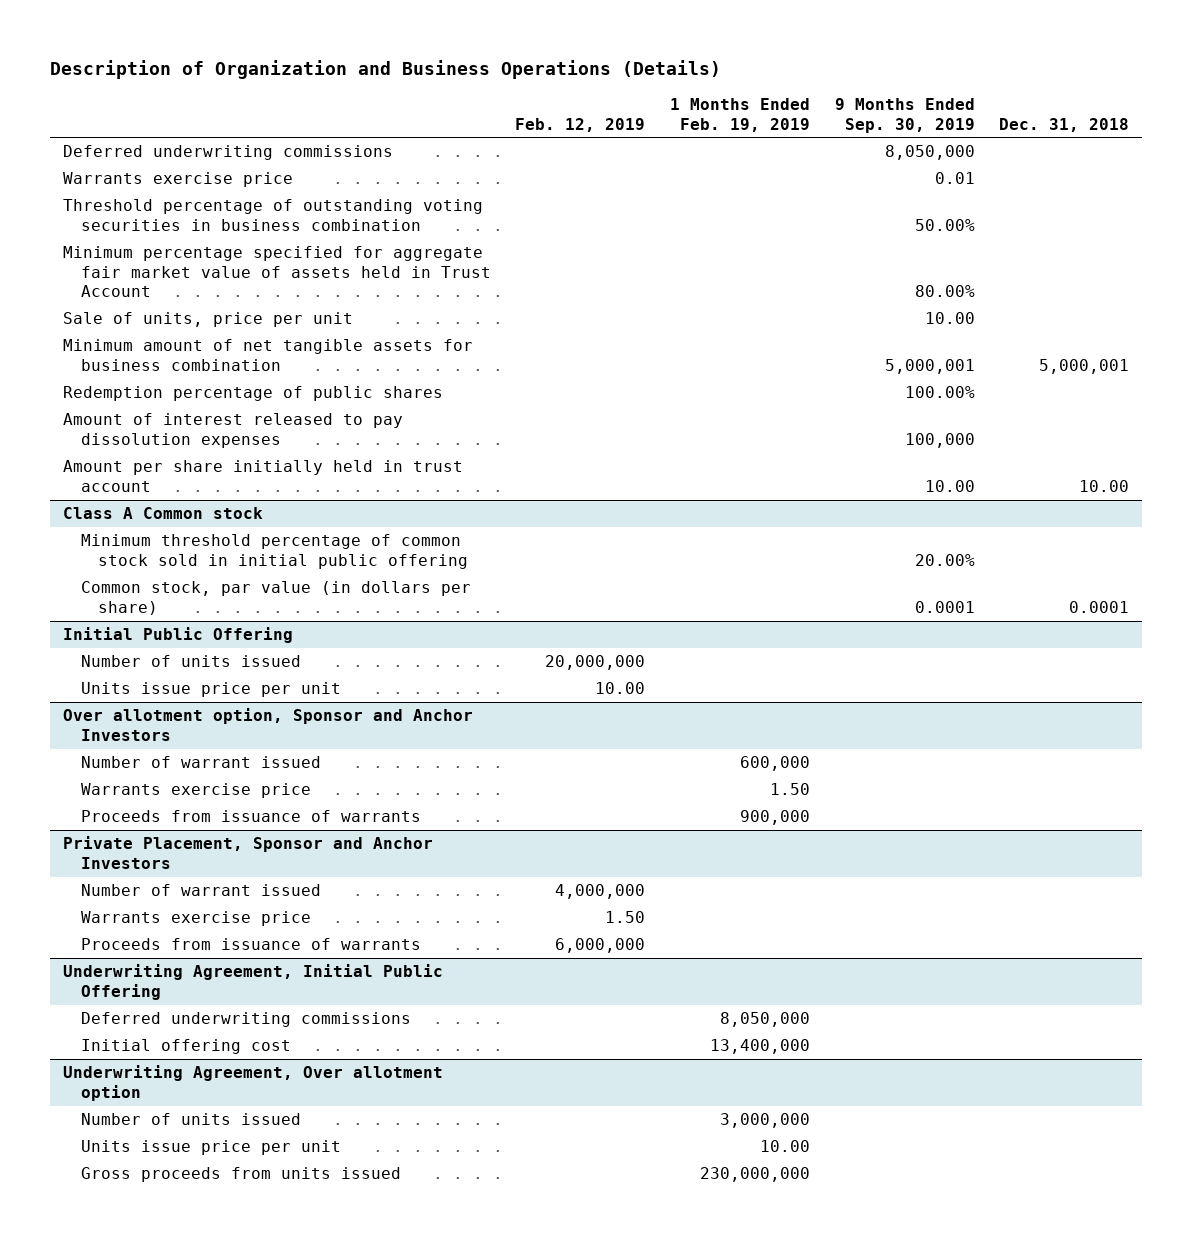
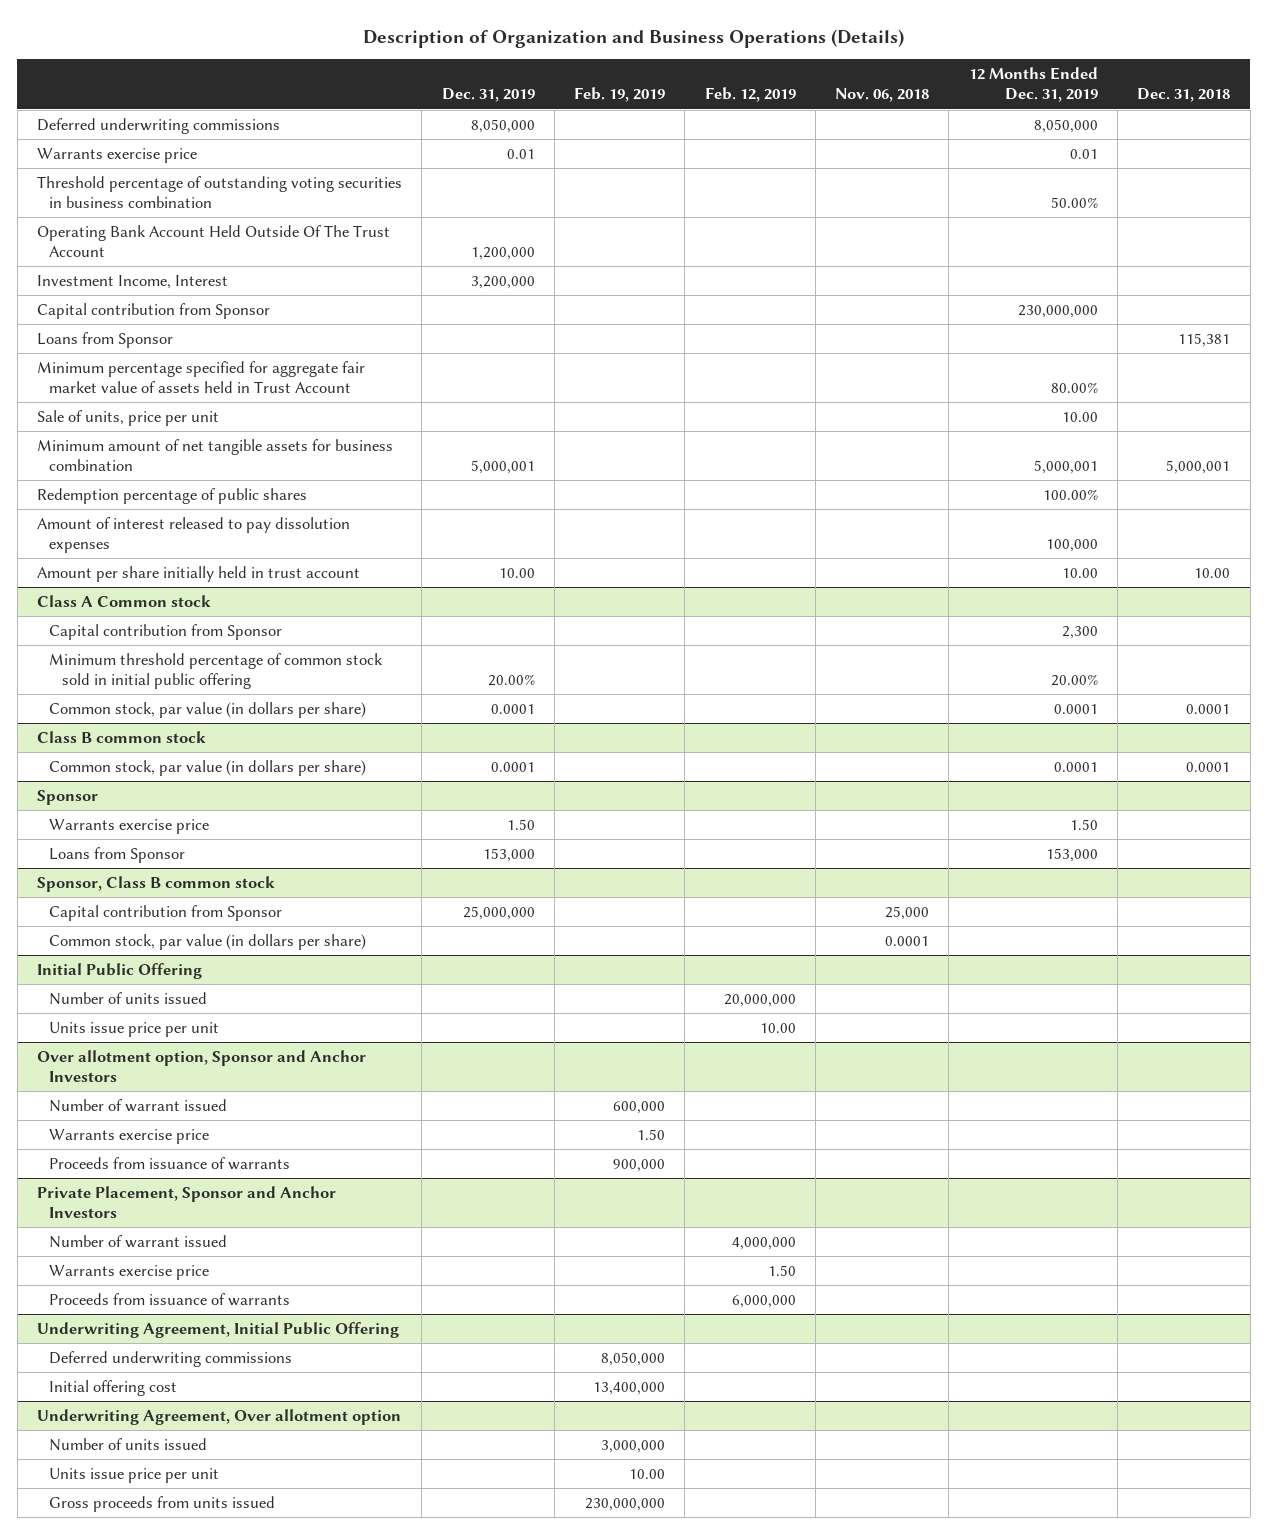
[669,98,810,132] 1 Months Ended Feb. 19, 2019 -> none
[834,98,975,133] 9 Months Ended Sep. 30, 2019 -> none
none -> [441,88,535,103] Dec. 31, 2019
none -> [574,87,666,103] Feb. 19, 2019
none -> [835,88,930,103] Nov. 06, 2018
none -> [968,67,1098,103] 12 Months Ended Dec. 31, 2019
none -> [37,225,391,257] Operating Bank Account Held Outside Of The Trust Account
none -> [37,275,229,290] Investment Income, Interest
none -> [37,303,271,320] Capital contribution from Sponsor
none -> [37,332,174,349] Loans from Sponsor
none -> [49,624,283,641] Capital contribution from Sponsor
none -> [37,731,207,744] Class B common stock
none -> [49,760,367,777] Common stock, par value (in dollars per share)
none -> [37,790,99,806] Sponsor
none -> [49,819,210,835] Warrants exercise price
none -> [49,847,186,864] Loans from Sponsor
none -> [37,876,276,893] Sponsor, Class B common stock
none -> [49,905,283,922] Capital contribution from Sponsor
none -> [49,934,367,951] Common stock, par value (in dollars per share)

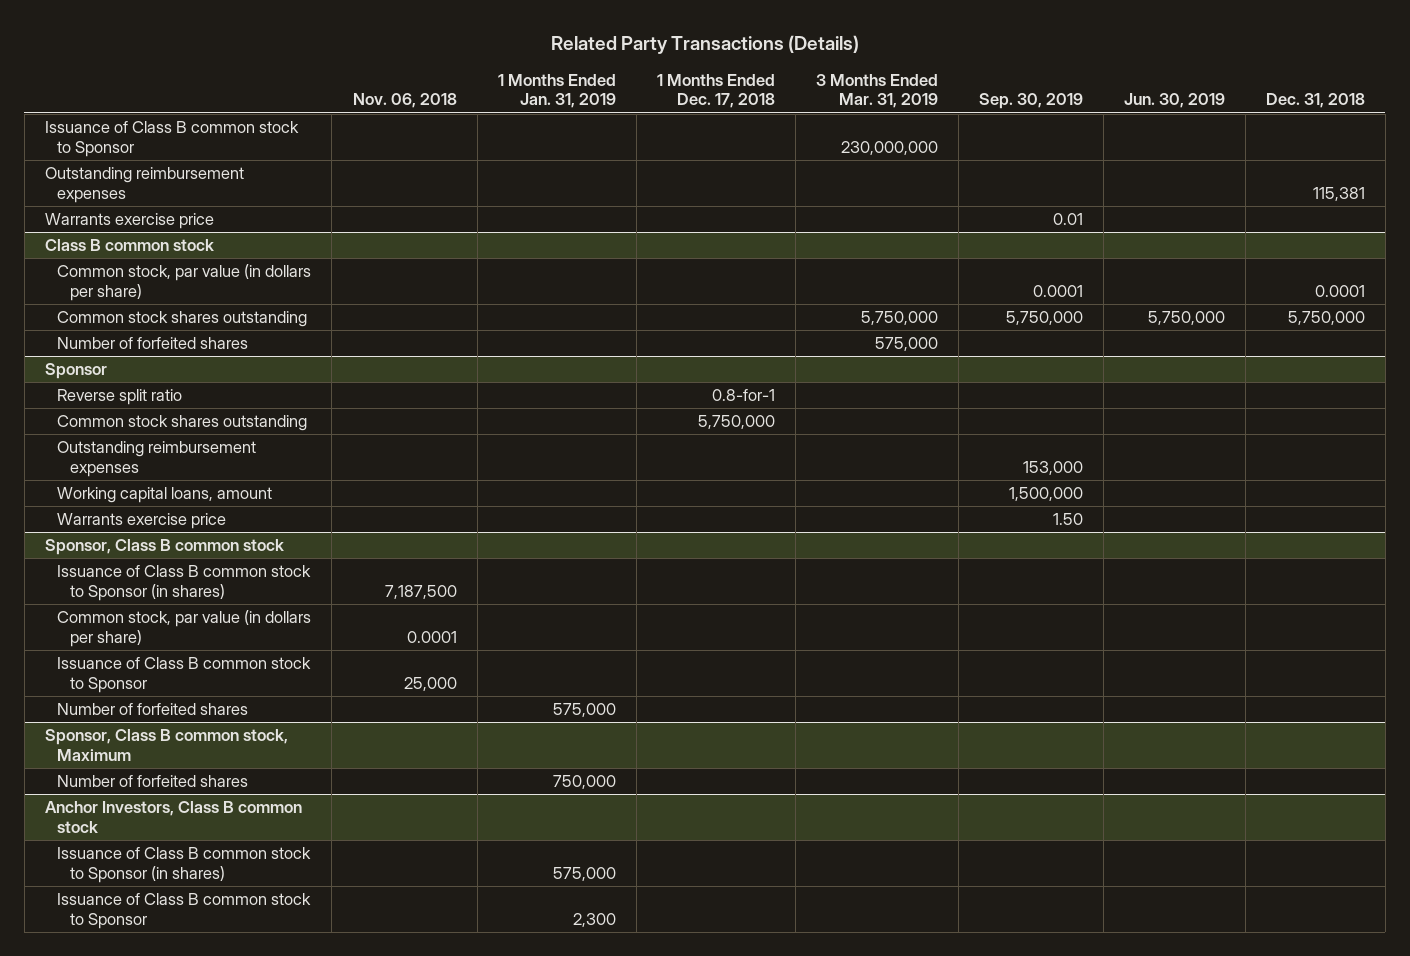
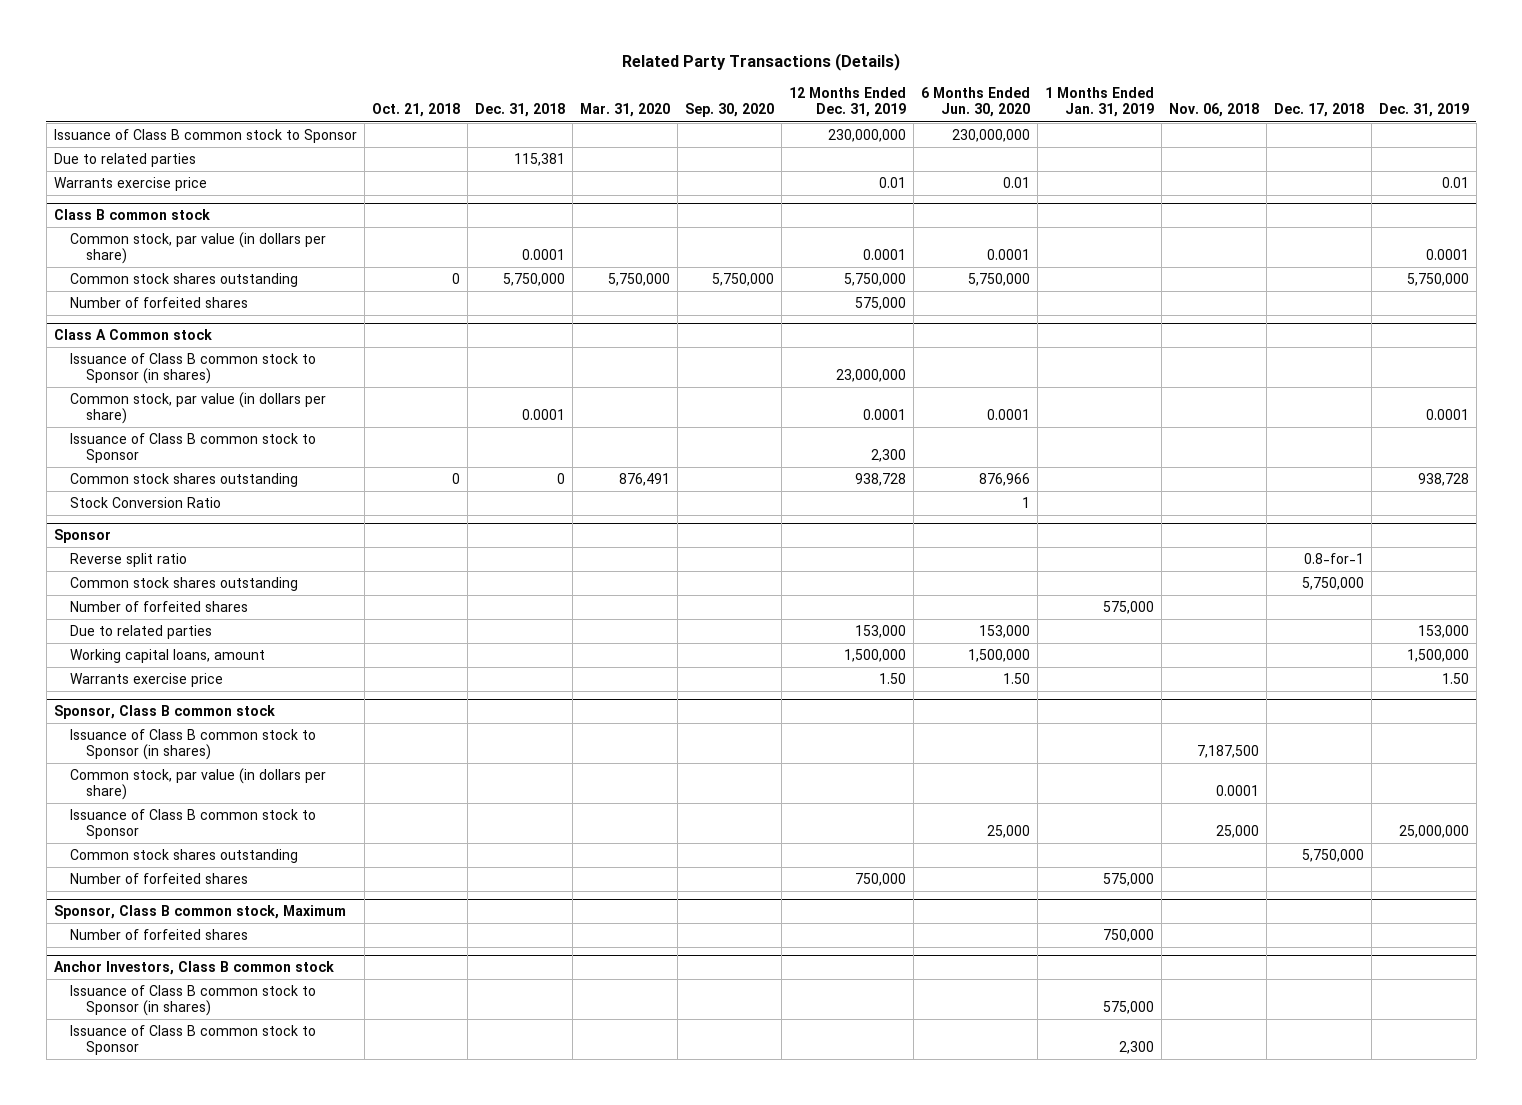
[656,74,775,109] 1 Months Ended Dec. 17, 2018 -> none
[815,74,938,109] 3 Months Ended Mar. 31, 2019 -> none
[978,93,1083,110] Sep. 30, 2019 -> none
[1123,93,1225,109] Jun. 30, 2019 -> none
none -> [371,103,460,118] Oct. 21, 2018
none -> [579,103,670,118] Mar. 31, 2020
none -> [684,103,774,118] Sep. 30, 2020
none -> [788,87,906,118] 12 Months Ended Dec. 31, 2019
none -> [920,87,1030,118] 6 Months Ended Jun. 30, 2020
none -> [1273,103,1364,118] Dec. 17, 2018
none -> [1378,103,1469,118] Dec. 31, 2019
[44,167,244,203] Outstanding reimbursement expenses -> [53,153,196,168] Due to related parties
none -> [53,329,212,341] Class A Common stock
none -> [69,353,316,385] Issuance of Class B common stock to Sponsor (in shares)
none -> [69,392,326,425] Common stock, par value (in dollars per share)
none -> [69,433,316,464] Issuance of Class B common stock to Sponsor
none -> [69,473,298,488] Common stock shares outstanding
none -> [69,497,221,509] Stock Conversion Ratio
none -> [69,601,248,613] Number of forfeited shares
[57,441,257,477] Outstanding reimbursement expenses -> [69,625,212,640] Due to related parties
none -> [69,849,298,864] Common stock shares outstanding

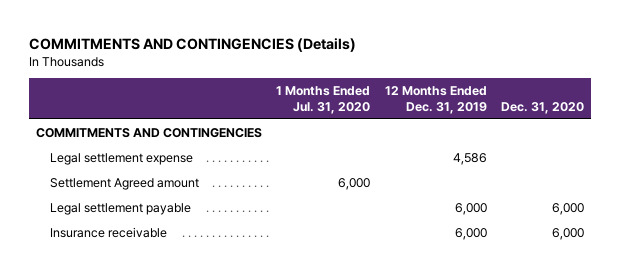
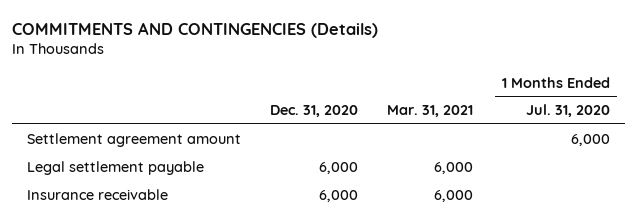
[384,86,487,114] 12 Months Ended Dec. 31, 2019 -> none
none -> [386,105,473,118] Mar. 31, 2021
[36,128,263,139] COMMITMENTS AND CONTINGENCIES -> none
[49,153,193,166] Legal settlement expense -> none
[49,178,199,191] Settlement Agreed amount -> [26,132,241,147] Settlement agreement amount

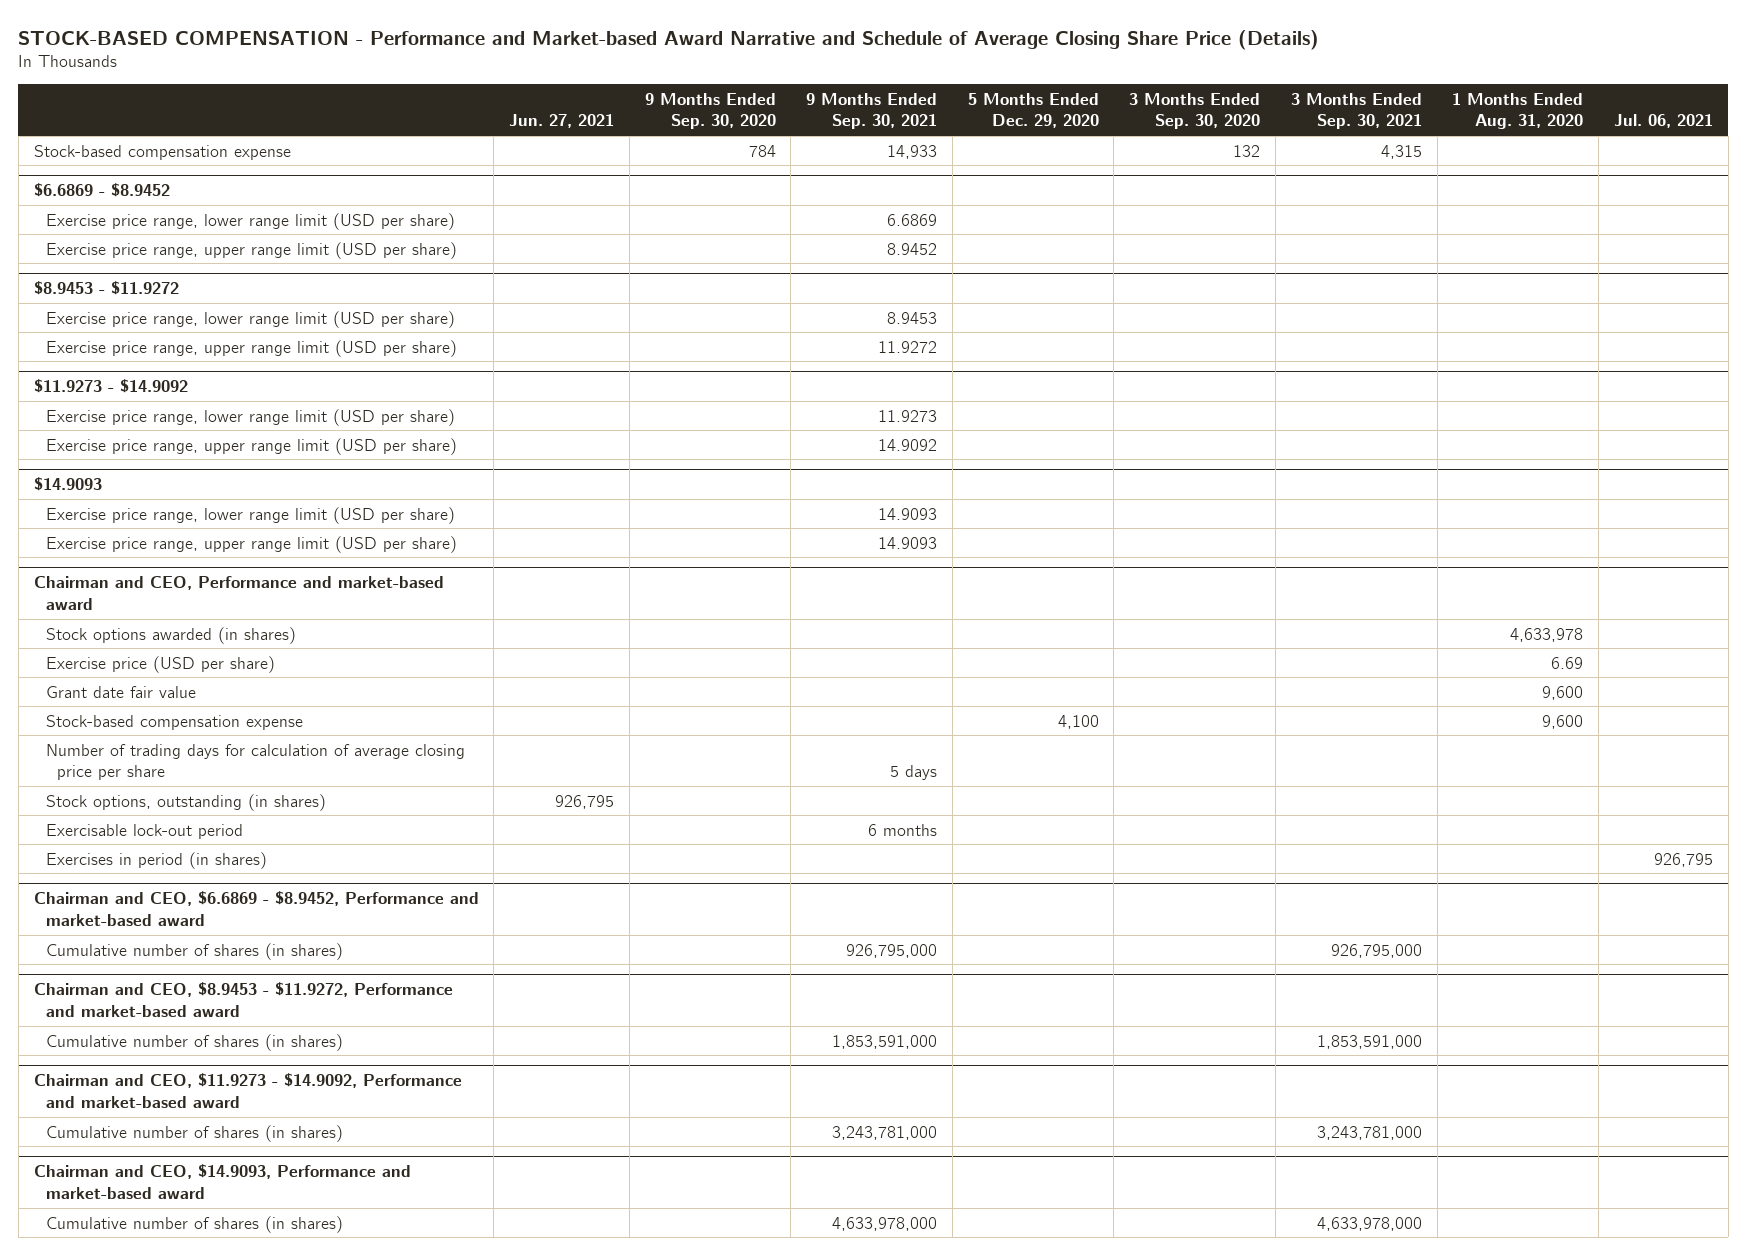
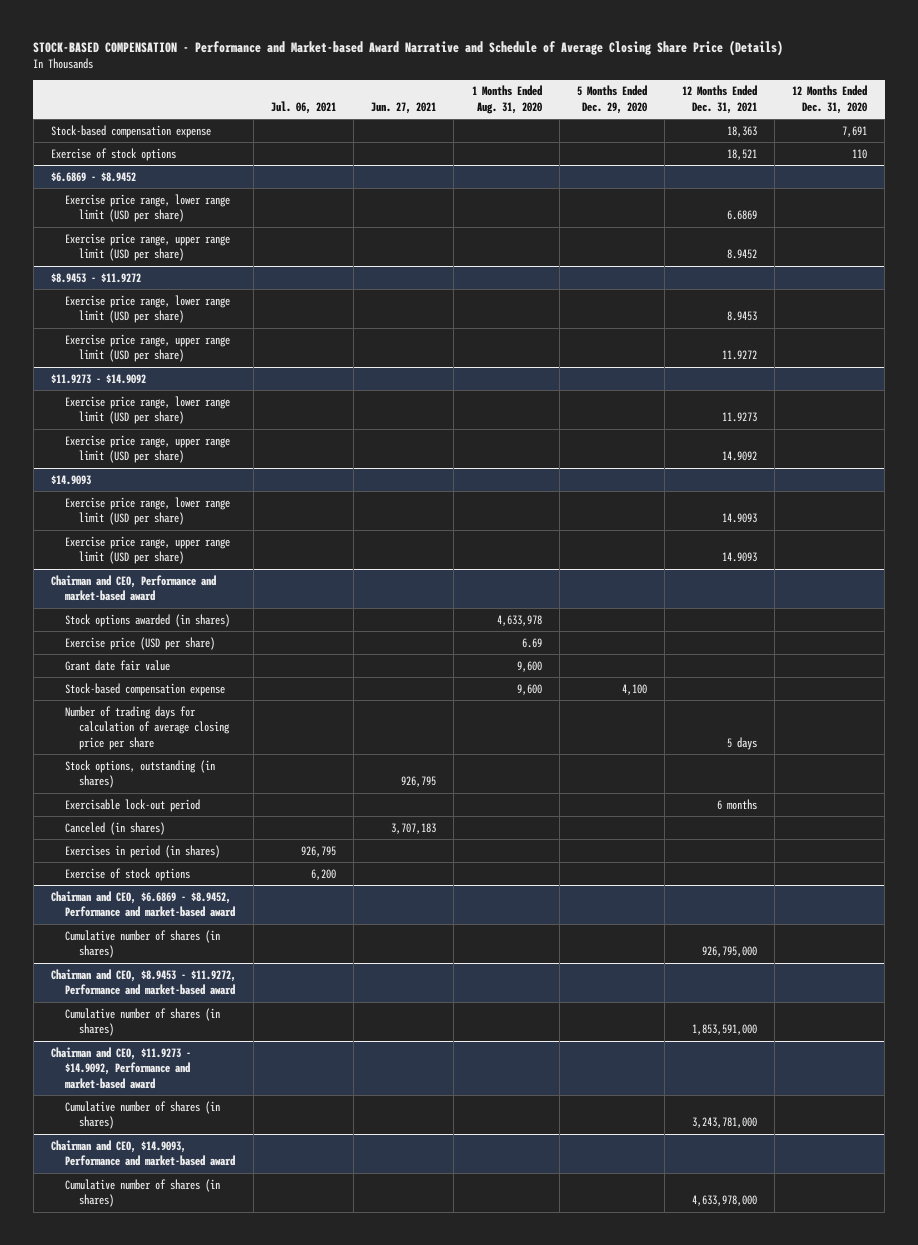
[644,92,776,130] 9 Months Ended Sep. 30, 2020 -> none
[806,92,938,130] 9 Months Ended Sep. 30, 2021 -> none
[1129,92,1261,130] 3 Months Ended Sep. 30, 2020 -> none
[1290,92,1422,130] 3 Months Ended Sep. 30, 2021 -> none
none -> [681,85,757,114] 12 Months Ended Dec. 31, 2021
none -> [792,85,868,114] 12 Months Ended Dec. 31, 2020
none -> [50,147,176,161] Exercise of stock options
none -> [64,821,165,835] Canceled (in shares)
none -> [64,867,190,881] Exercise of stock options

